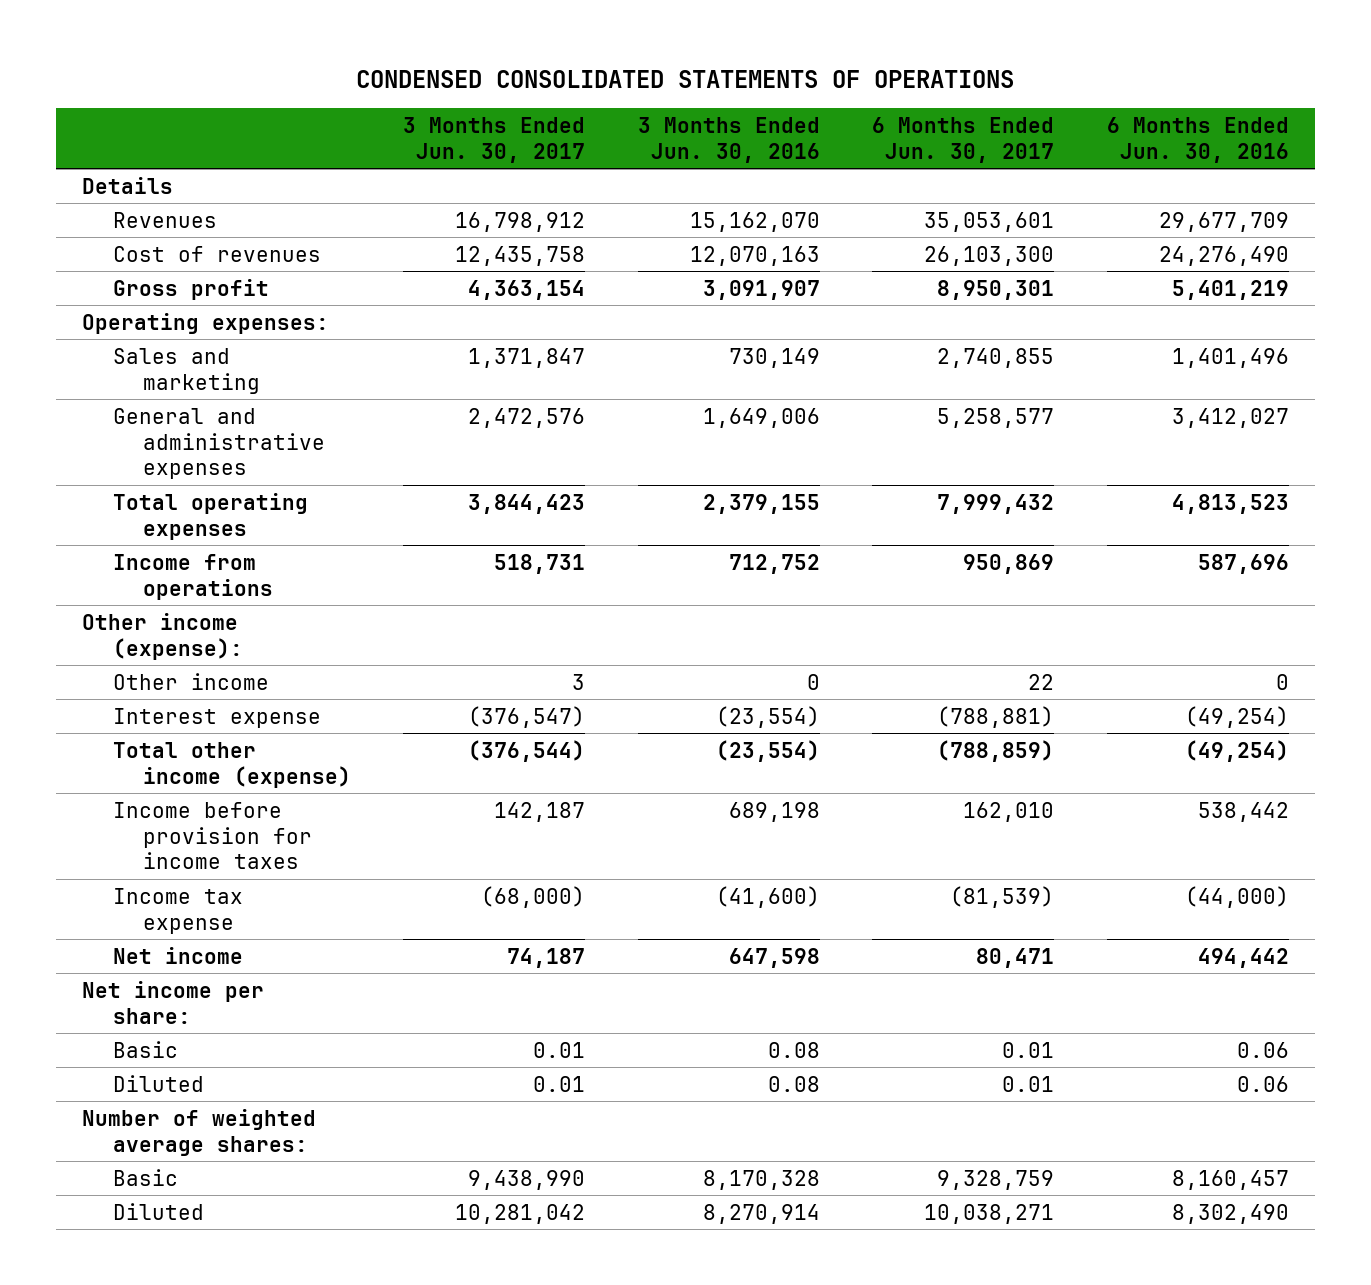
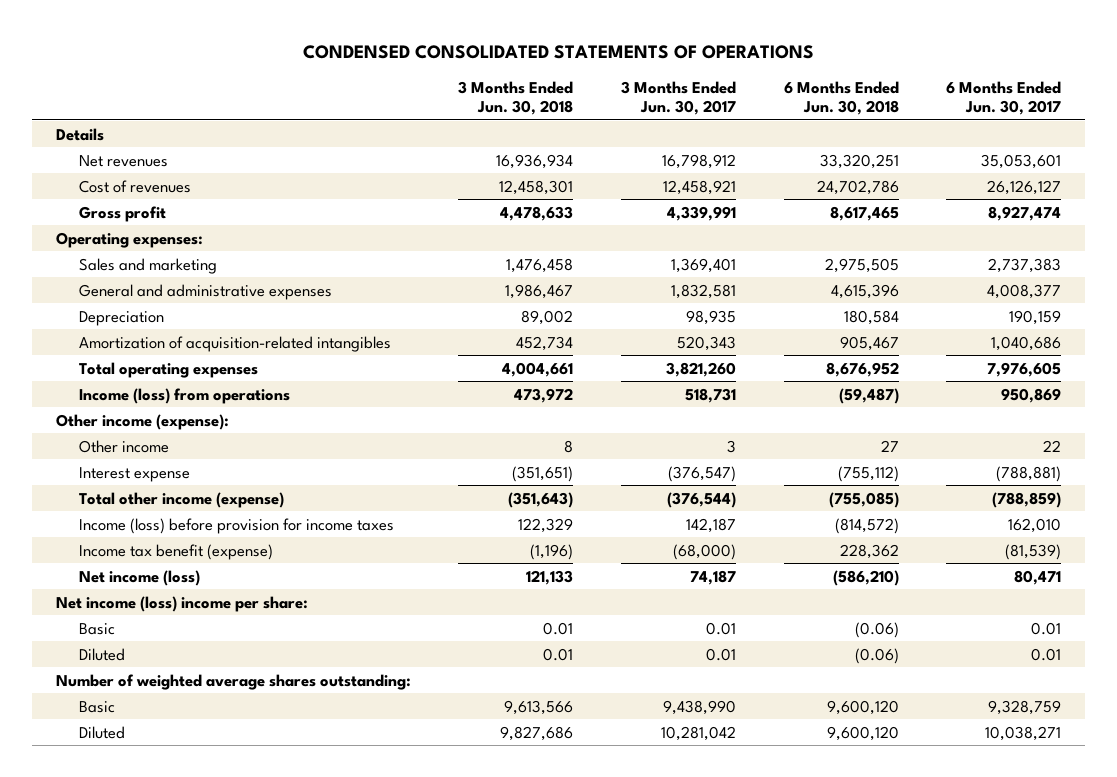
[637,116,820,163] 3 Months Ended Jun. 30, 2016 -> none
[1106,116,1289,163] 6 Months Ended Jun. 30, 2016 -> none
none -> [458,81,574,116] 3 Months Ended Jun. 30, 2018
none -> [783,81,899,116] 6 Months Ended Jun. 30, 2018
[112,211,217,228] Revenues -> [78,154,168,167] Net revenues
[455,245,586,266] 12,435,758 -> [663,179,737,195] 12,458,921
[924,245,1055,266] 26,103,300 -> [987,179,1062,195] 26,126,127
[468,279,586,300] 4,363,154 -> [667,205,737,221] 4,339,991
[937,279,1055,300] 8,950,301 -> [988,205,1062,221] 8,927,474
[468,347,586,368] 1,371,847 -> [671,257,737,273] 1,369,401
[937,347,1055,368] 2,740,855 -> [988,257,1062,273] 2,737,383
[468,407,586,428] 2,472,576 -> [671,283,737,299] 1,832,581
[937,407,1055,428] 5,258,577 -> [987,283,1062,299] 4,008,377
none -> [78,310,164,326] Depreciation
none -> [78,335,391,352] Amortization of acquisition-related intangibles
[468,493,586,514] 3,844,423 -> [666,361,737,377] 3,821,260
[937,493,1055,514] 7,999,432 -> [987,361,1062,377] 7,976,605
[112,553,273,600] Income from operations -> [78,387,290,404] Income (loss) from operations
[112,801,312,870] Income before provision for income taxes -> [78,517,394,534] Income (loss) before provision for income taxes
[112,887,243,934] Income tax expense -> [78,543,273,560] Income tax benefit (expense)
[112,946,243,964] Net income -> [78,569,200,586] Net income (loss)
[82,980,265,1024] Net income per share: -> [55,595,308,612] Net income (loss) income per share:
[82,1108,317,1156] Number of weighted average shares: -> [55,673,411,690] Number of weighted average shares outstanding:

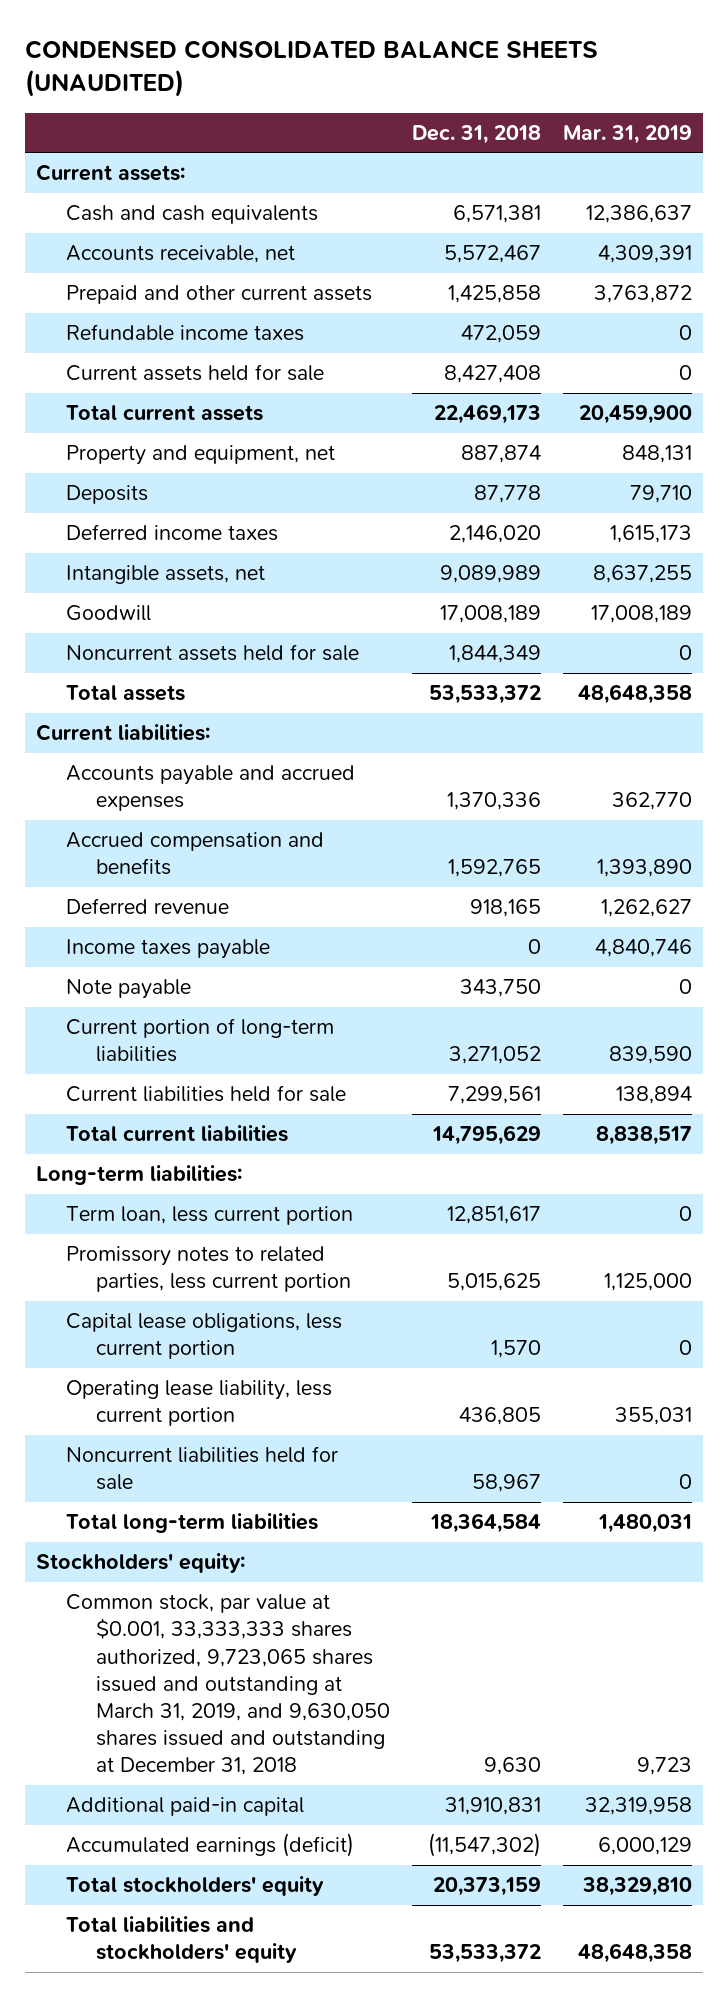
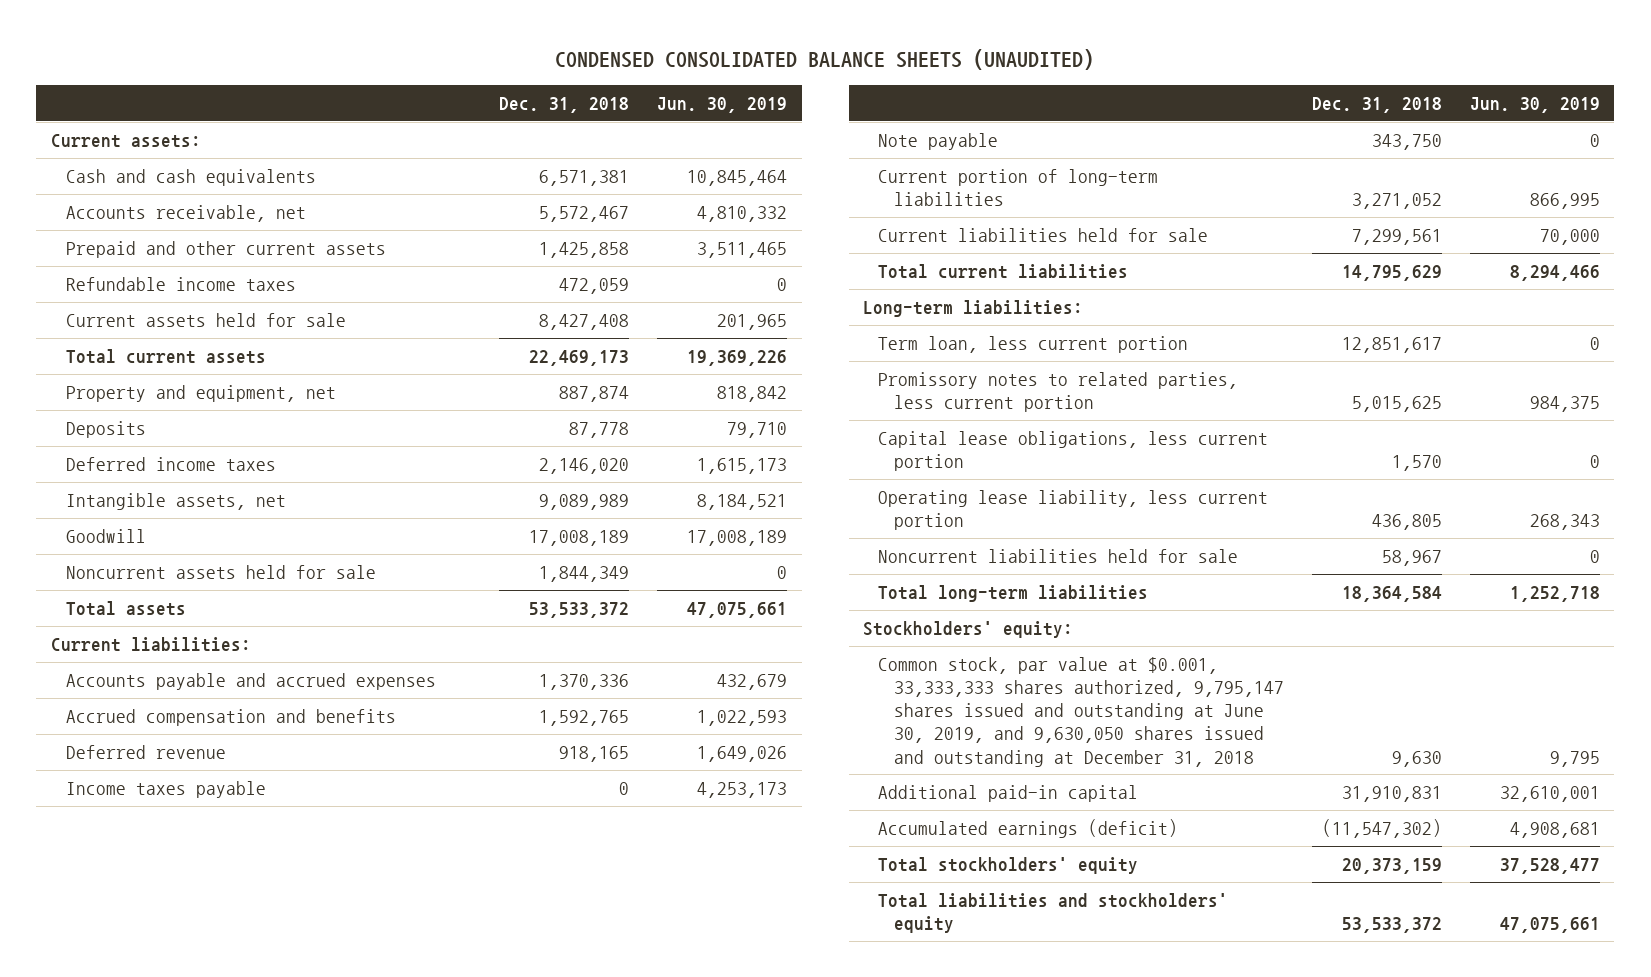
[563,124,693,144] Mar. 31, 2019 -> none
none -> [657,96,788,113] Jun. 30, 2019
[65,1594,390,1776] Common stock, par value at $0.001, 33,333,333 shares authorized, 9,723,065 shares issued and outstanding at March 31, 2019, and 9,630,050 shares issued and outstanding at December 31, 2018 -> [878,656,1284,767] Common stock, par value at $0.001, 33,333,333 shares authorized, 9,795,147 shares issued and outstanding at June 30, 2019, and 9,630,050 shares issued and outstanding at December 31, 2018

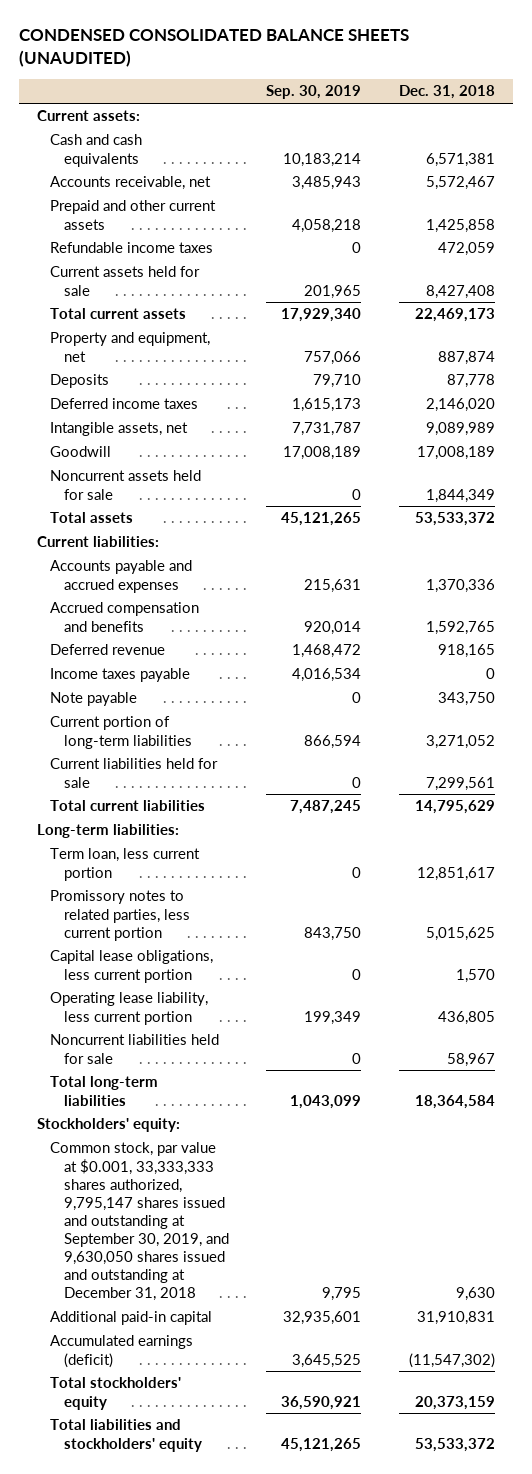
[657,96,788,113] Jun. 30, 2019 -> none
none -> [266,85,362,100] Sep. 30, 2019
[878,656,1284,767] Common stock, par value at $0.001, 33,333,333 shares authorized, 9,795,147 shares issued and outstanding at June 30, 2019, and 9,630,050 shares issued and outstanding at December 31, 2018 -> [50,1142,229,1302] Common stock, par value at $0.001, 33,333,333 shares authorized, 9,795,147 shares issued and outstanding at September 30, 2019, and 9,630,050 shares issued and outstanding at December 31, 2018

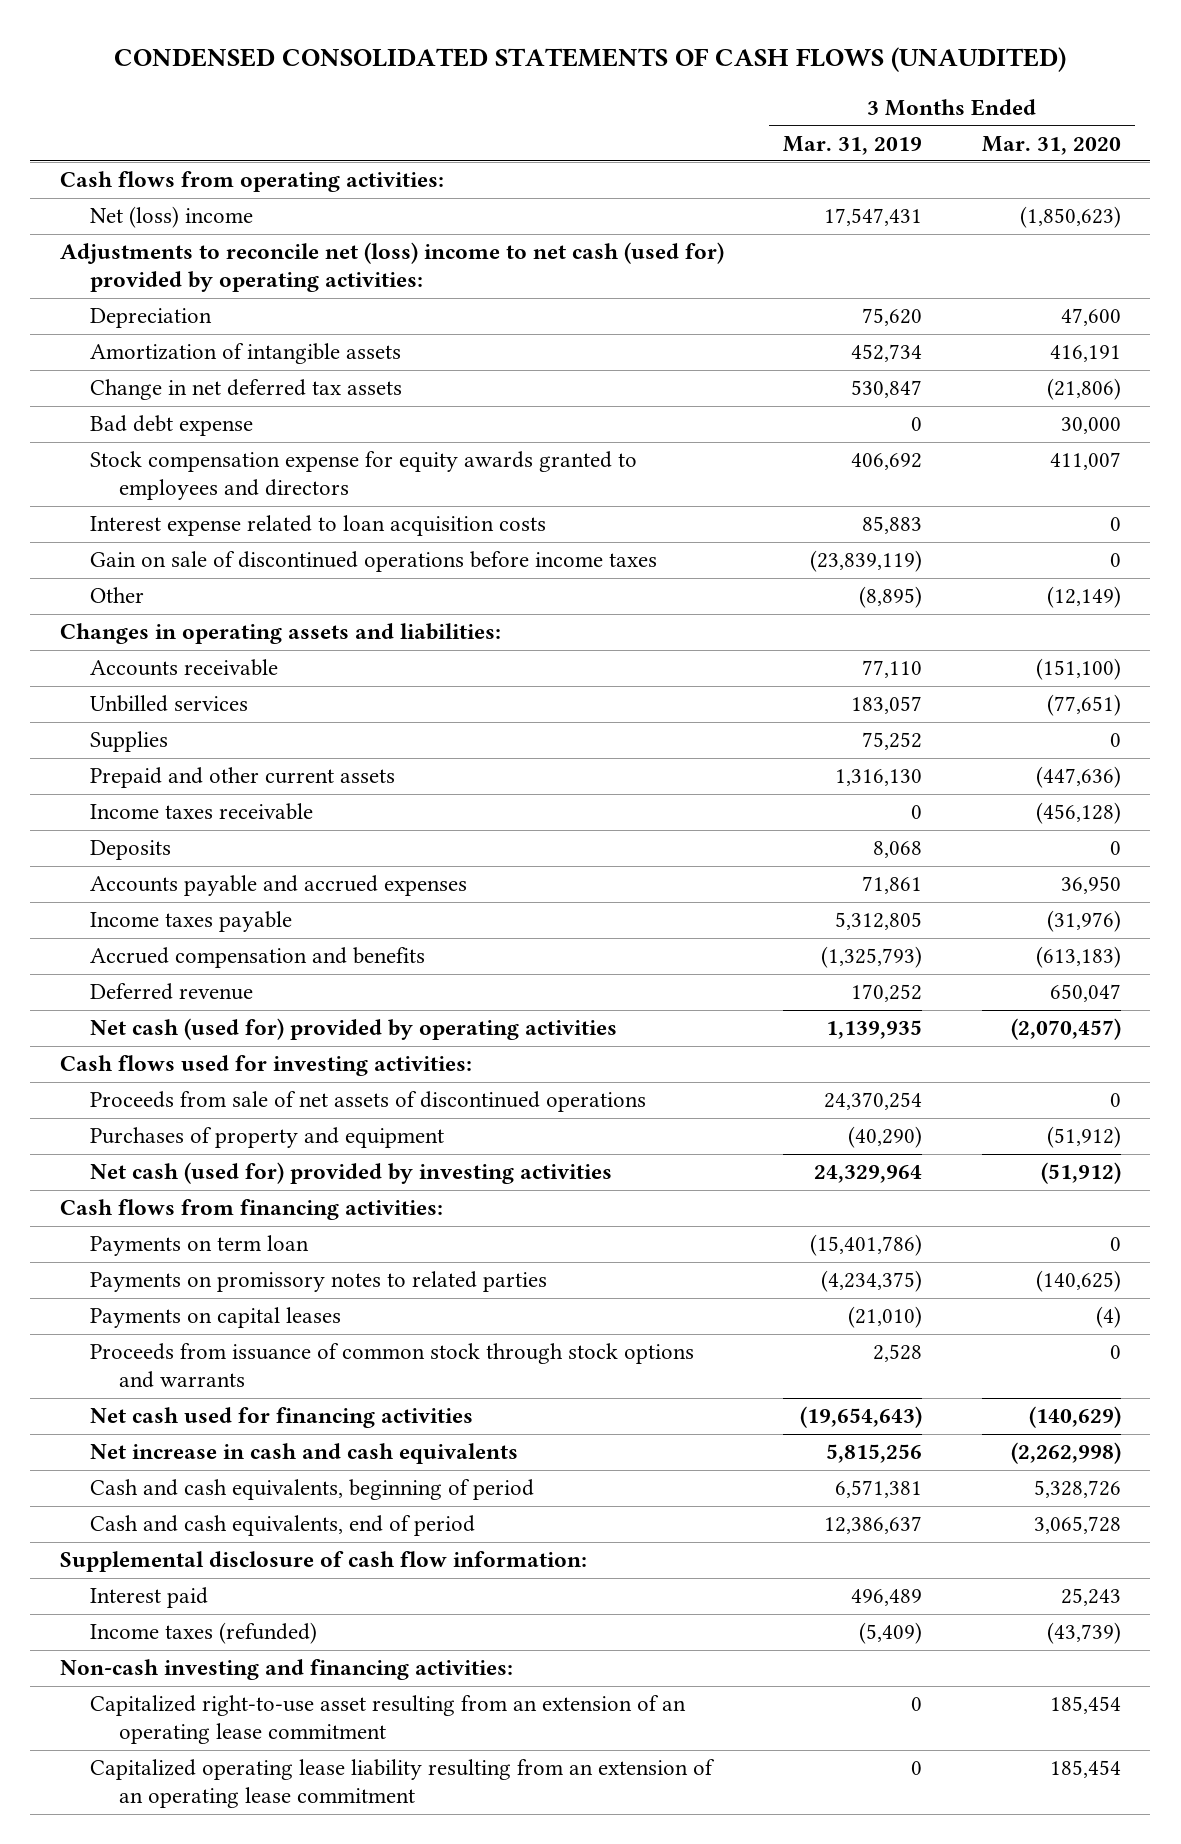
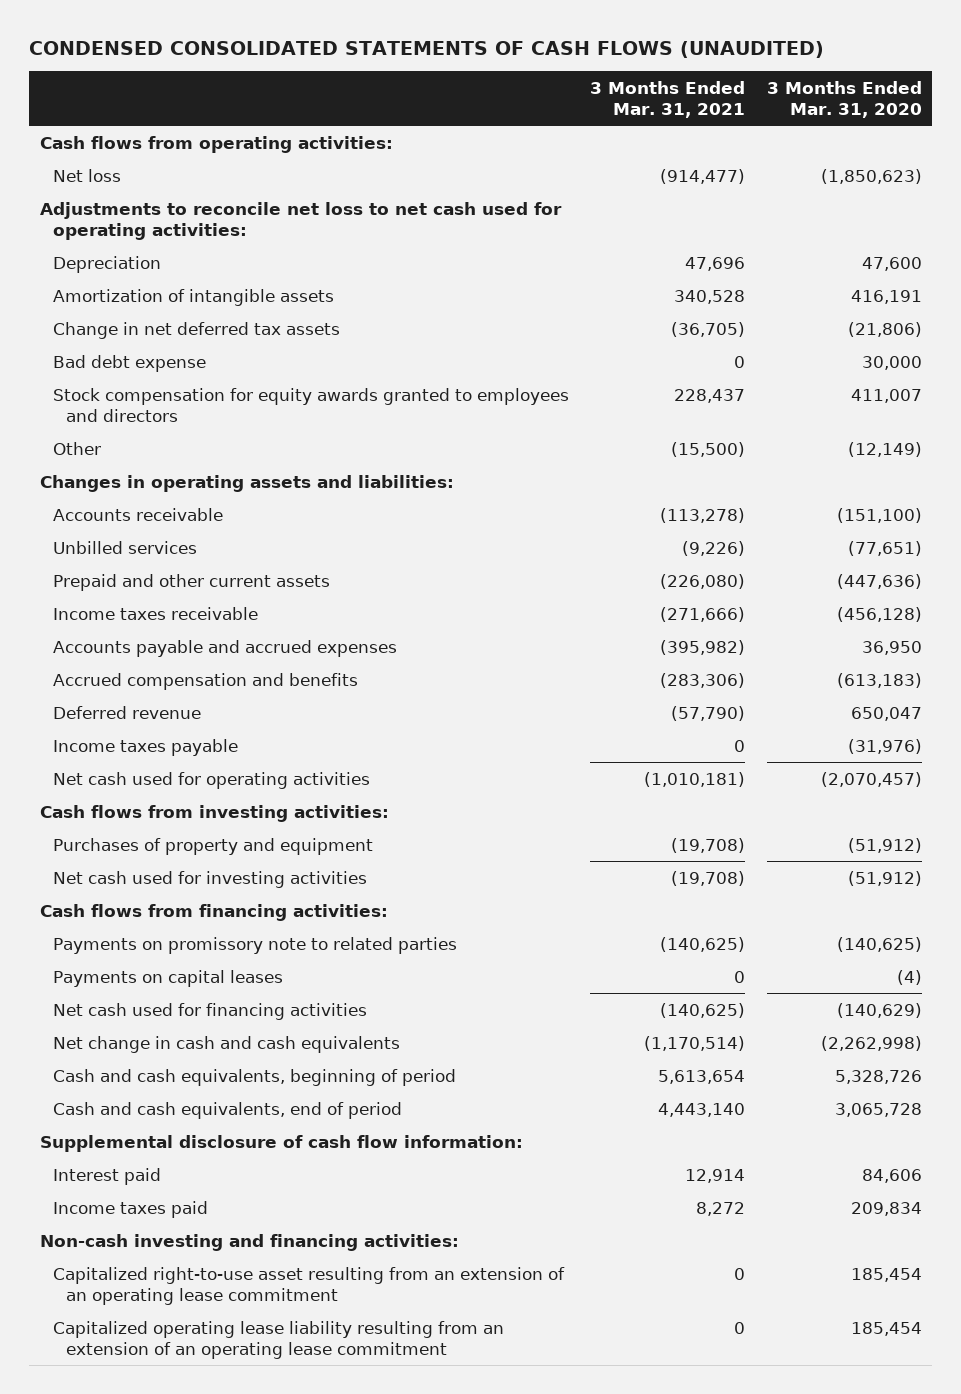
[783,135,923,155] Mar. 31, 2019 -> none
none -> [590,80,746,118] 3 Months Ended Mar. 31, 2021
[89,206,253,229] Net (loss) income -> [52,168,121,182] Net loss
[60,242,725,293] Adjustments to reconcile net (loss) income to net cash (used for) provided by operating activities: -> [39,201,562,240] Adjustments to reconcile net loss to net cash used for operating activities:
[89,515,546,537] Interest expense related to loan acquisition costs -> none
[89,551,657,573] Gain on sale of discontinued operations before income taxes -> none
[89,451,637,501] Stock compensation expense for equity awards granted to employees and directors -> [52,387,569,422] Stock compensation for equity awards granted to employees and directors
[89,731,168,753] Supplies -> none
[89,840,171,861] Deposits -> none
[89,1091,646,1113] Proceeds from sale of net assets of discontinued operations -> none
[89,911,292,933] Income taxes payable -> [52,738,238,756] Income taxes payable
[89,1018,617,1041] Net cash (used for) provided by operating activities -> [52,771,370,789] Net cash used for operating activities
[60,1055,473,1077] Cash flows used for investing activities: -> [39,804,389,822] Cash flows from investing activities:
[89,1162,612,1185] Net cash (used for) provided by investing activities -> [52,870,367,888] Net cash used for investing activities
[89,1235,309,1257] Payments on term loan -> none
[89,1271,547,1293] Payments on promissory notes to related parties -> [52,936,457,954] Payments on promissory note to related parties
[89,1343,694,1389] Proceeds from issuance of common stock through stock options and warrants -> none
[89,1443,518,1465] Net increase in cash and cash equivalents -> [52,1035,400,1053] Net change in cash and cash equivalents
[1060,1588,1121,1607] 25,243 -> [861,1168,922,1183] 84,606
[89,1622,317,1645] Income taxes (refunded) -> [52,1200,208,1218] Income taxes paid
[1046,1622,1121,1645] (43,739) -> [850,1201,922,1216] 209,834

